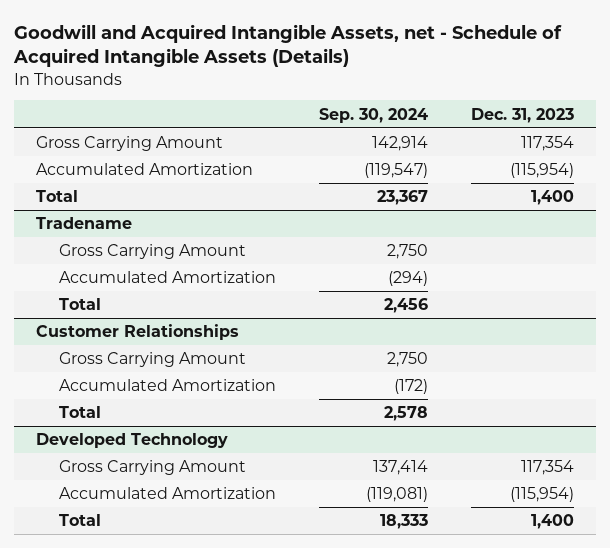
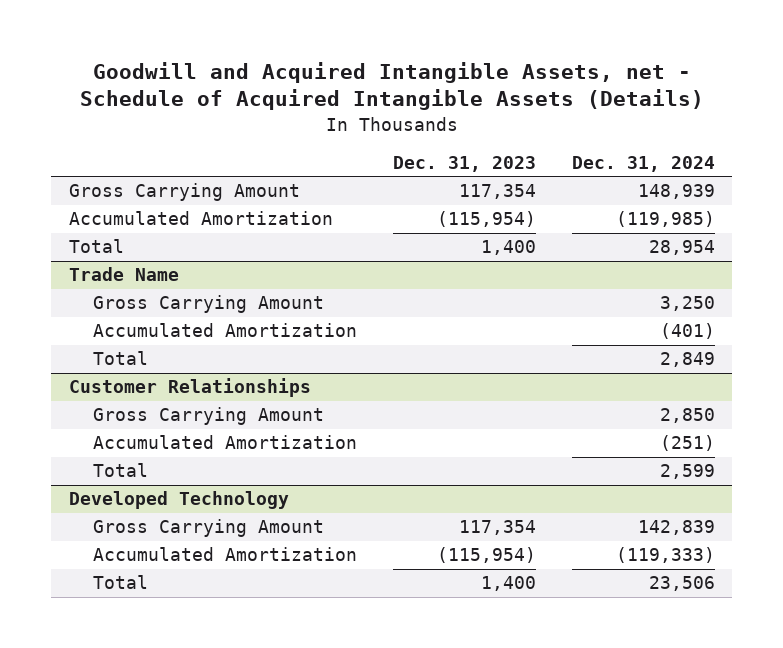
[319,107,429,123] Sep. 30, 2024 -> none
none -> [571,155,715,172] Dec. 31, 2024
[35,217,132,230] Tradename -> [68,267,179,282] Trade Name

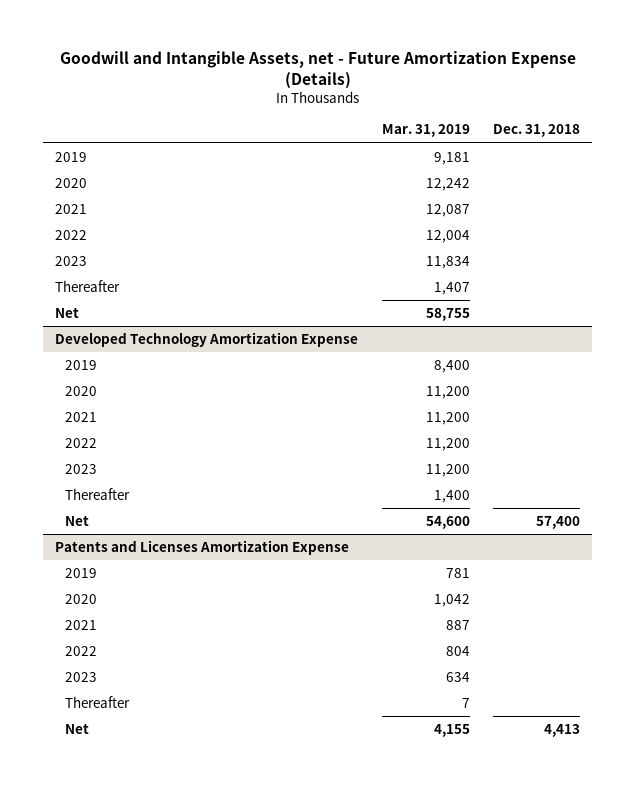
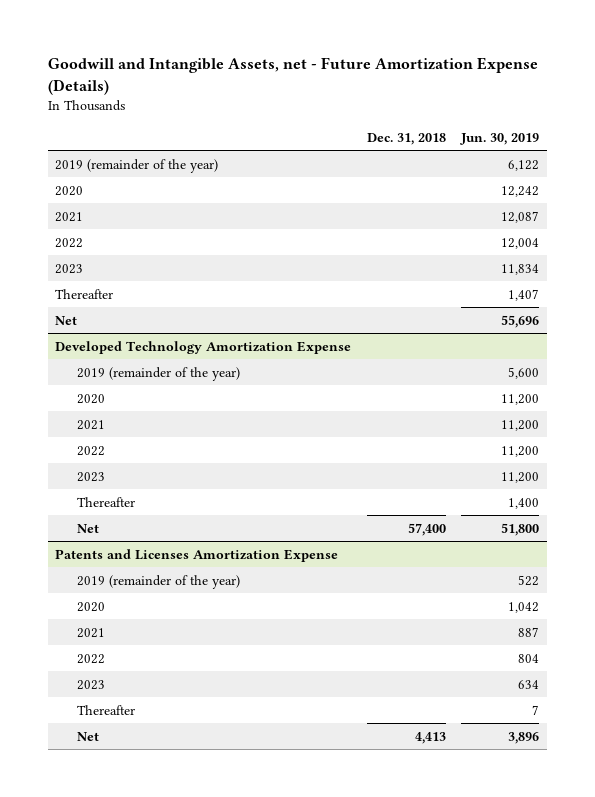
[381,124,470,138] Mar. 31, 2019 -> none
none -> [460,132,540,145] Jun. 30, 2019
[55,151,88,162] 2019 -> [55,158,219,173] 2019 (remainder of the year)
[65,359,98,370] 2019 -> [77,366,241,381] 2019 (remainder of the year)
[65,567,98,578] 2019 -> [77,574,241,589] 2019 (remainder of the year)

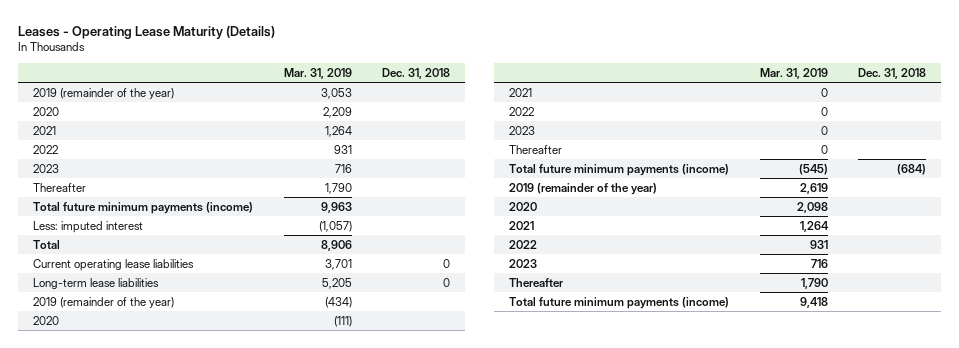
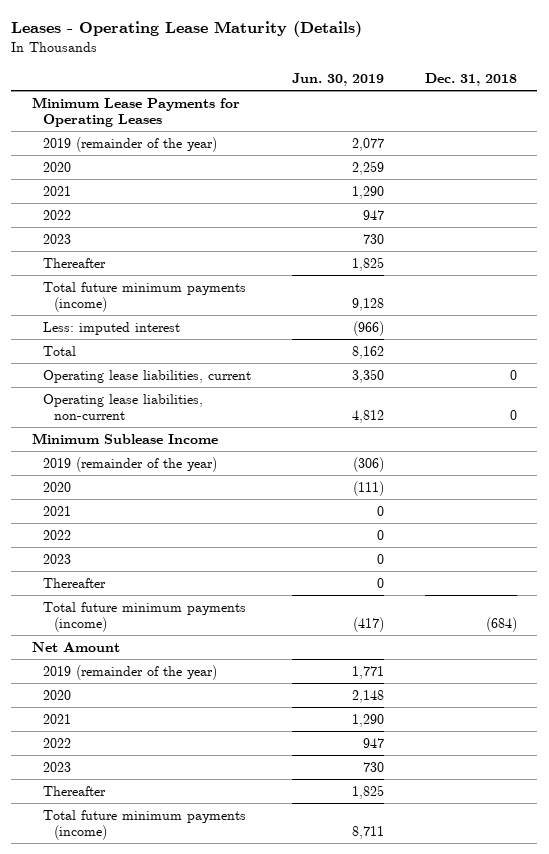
[283,67,352,79] Mar. 31, 2019 -> none
none -> [292,73,385,87] Jun. 30, 2019
none -> [31,96,240,128] Minimum Lease Payments for Operating Leases
[33,258,195,271] Current operating lease liabilities -> [43,369,252,383] Operating lease liabilities, current
[33,277,160,289] Long-term lease liabilities -> [43,393,204,421] Operating lease liabilities, non-current
none -> [31,432,218,444] Minimum Sublease Income
none -> [31,641,120,652] Net Amount

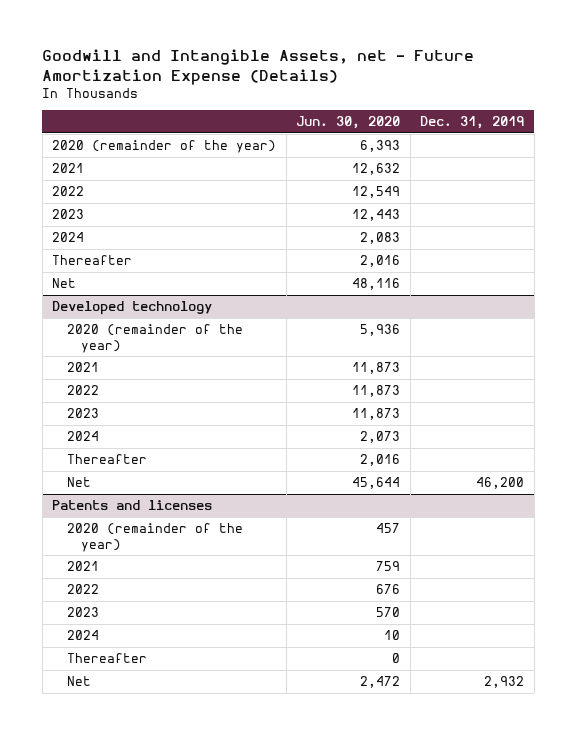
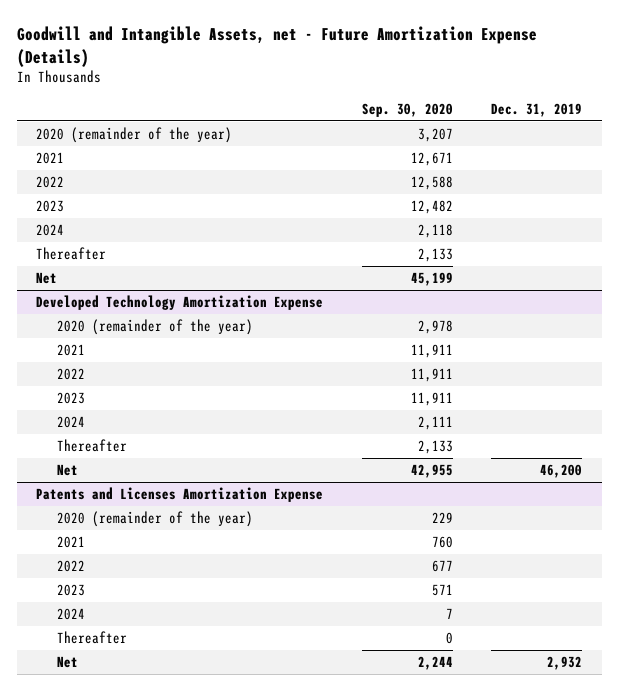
[296,116,401,130] Jun. 30, 2020 -> none
none -> [361,103,453,118] Sep. 30, 2020
[52,300,213,315] Developed technology -> [36,295,324,311] Developed Technology Amortization Expense
[52,499,213,510] Patents and licenses -> [36,487,324,503] Patents and Licenses Amortization Expense

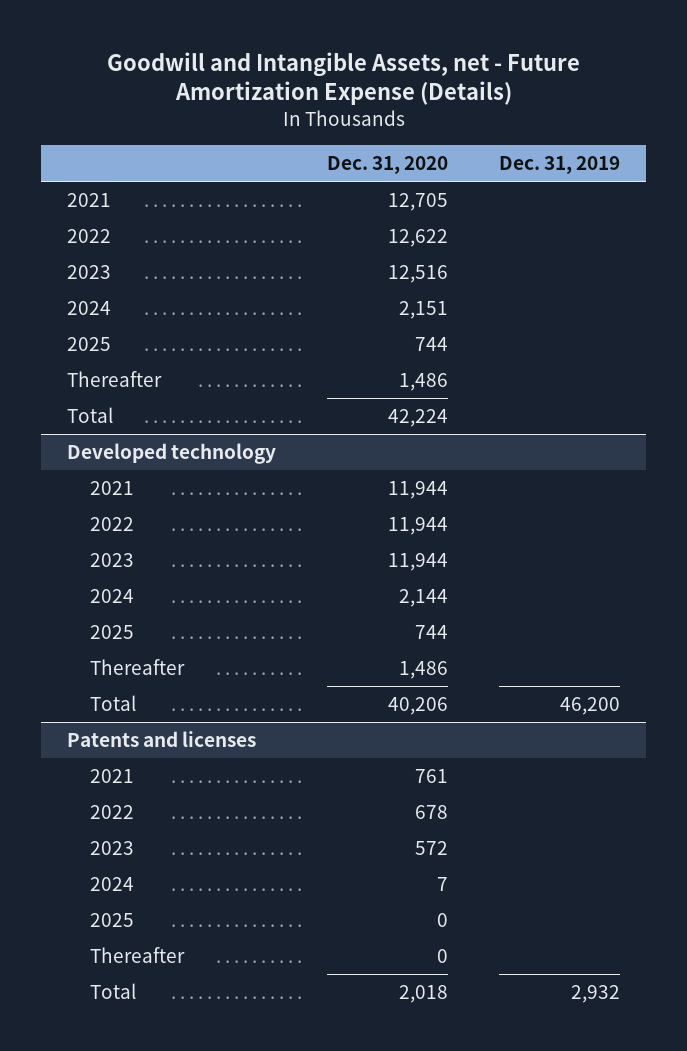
[361,103,453,118] Sep. 30, 2020 -> none
none -> [327,156,449,175] Dec. 31, 2020
[36,127,233,144] 2020 (remainder of the year) -> none
none -> [67,337,112,352] 2025
[57,319,254,336] 2020 (remainder of the year) -> none
[36,272,58,285] Net -> [67,407,114,424] Total
[36,295,324,311] Developed Technology Amortization Expense -> [67,443,277,465] Developed technology
none -> [90,625,135,640] 2025
[57,511,254,528] 2020 (remainder of the year) -> none
[57,464,79,477] Net -> [90,695,137,712] Total
[36,487,324,503] Patents and Licenses Amortization Expense -> [67,731,257,748] Patents and licenses
none -> [90,913,135,928] 2025
[57,656,79,669] Net -> [90,983,137,1000] Total

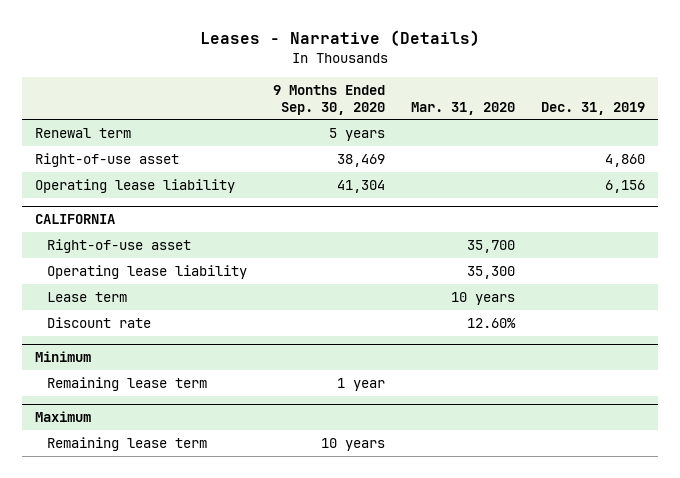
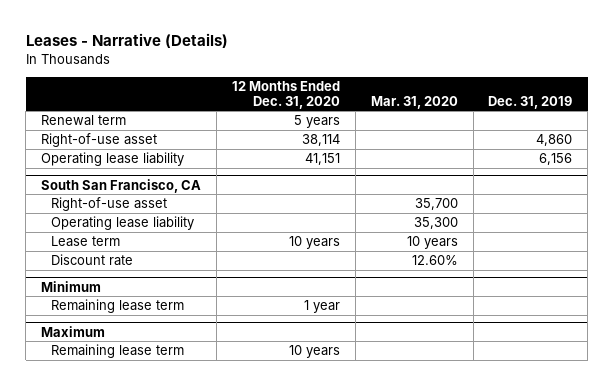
[273,84,386,115] 9 Months Ended Sep. 30, 2020 -> none
none -> [232,80,341,109] 12 Months Ended Dec. 31, 2020
[35,214,116,225] CALIFORNIA -> [41,178,202,193] South San Francisco, CA

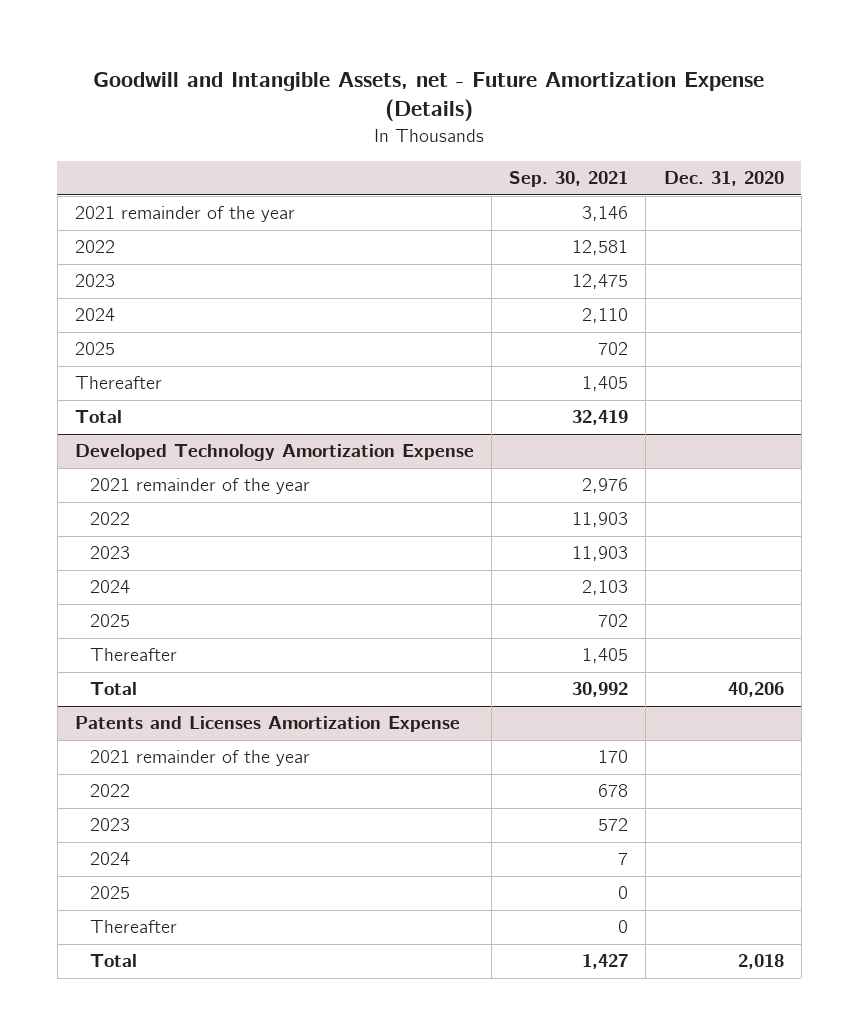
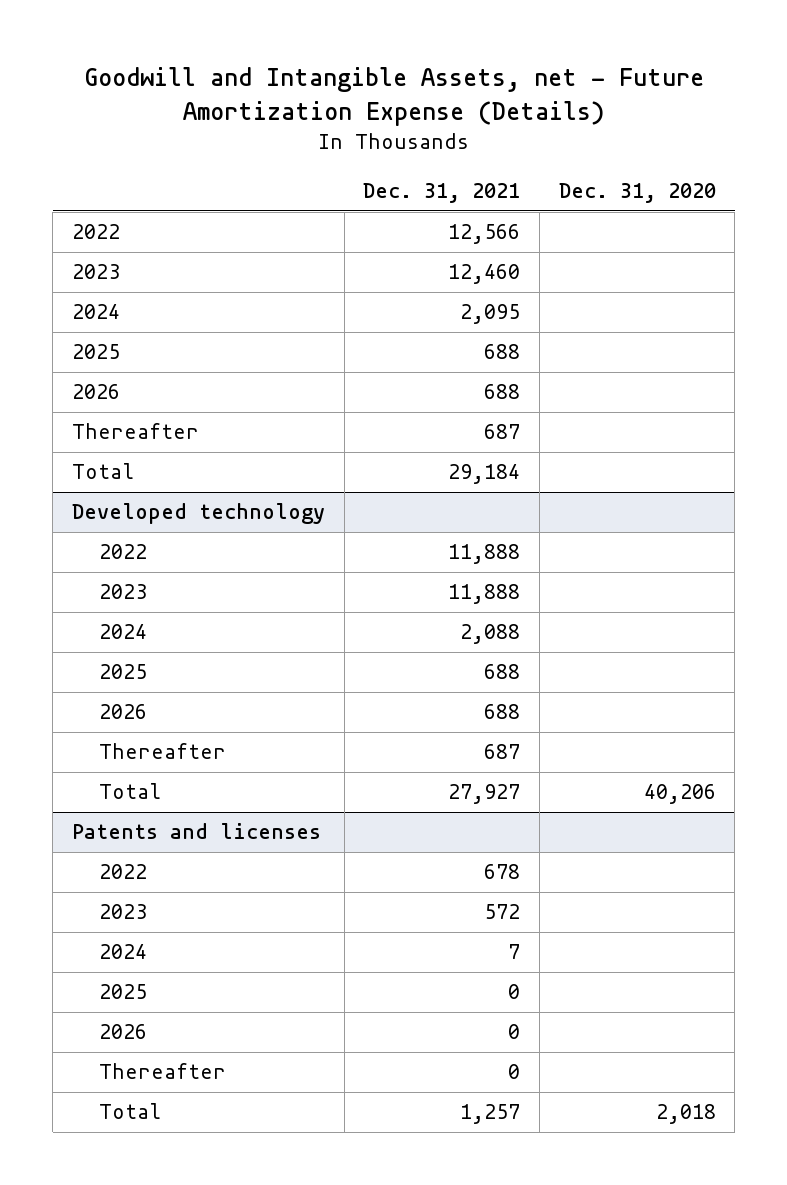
[509,171,629,188] Sep. 30, 2021 -> none
none -> [363,183,521,204] Dec. 31, 2021
[74,206,295,223] 2021 remainder of the year -> none
none -> [71,384,120,400] 2026
[89,478,310,495] 2021 remainder of the year -> none
[74,444,474,462] Developed Technology Amortization Expense -> [71,503,325,525] Developed technology
none -> [99,704,148,720] 2026
[89,750,310,767] 2021 remainder of the year -> none
[74,716,460,733] Patents and Licenses Amortization Expense -> [71,823,321,840] Patents and licenses
none -> [99,1024,148,1040] 2026

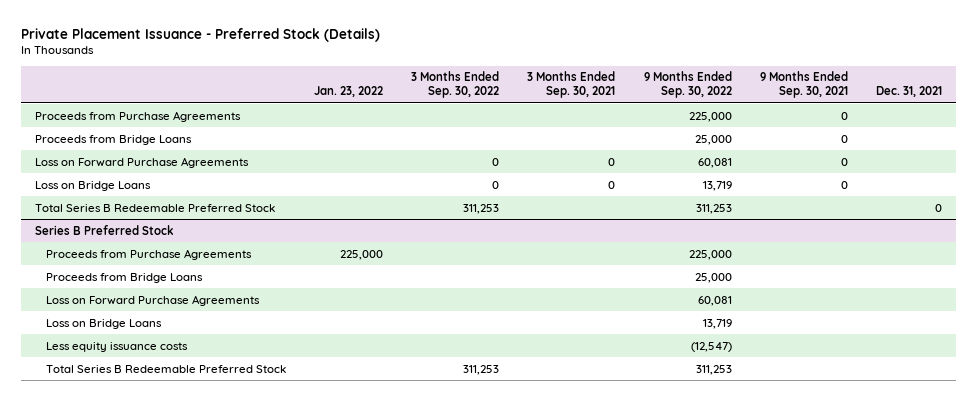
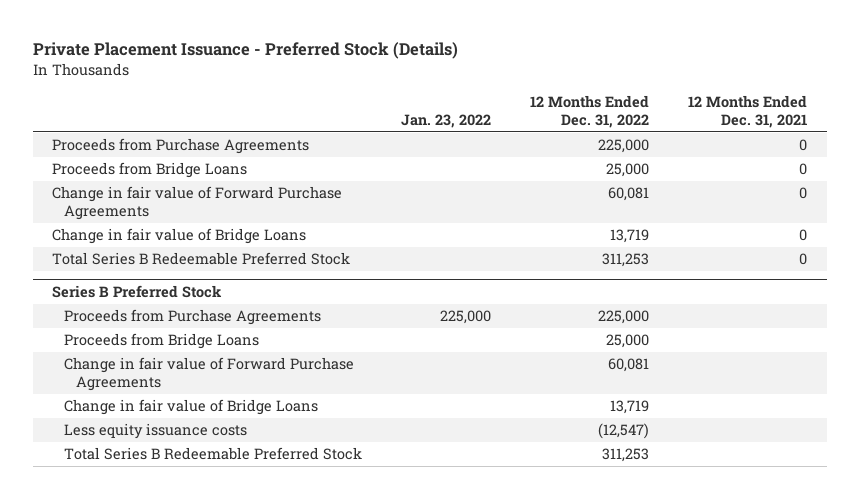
[411,71,500,99] 3 Months Ended Sep. 30, 2022 -> none
[527,71,616,99] 3 Months Ended Sep. 30, 2021 -> none
[643,71,732,99] 9 Months Ended Sep. 30, 2022 -> none
[759,71,848,99] 9 Months Ended Sep. 30, 2021 -> none
[876,86,943,98] Dec. 31, 2021 -> none
none -> [530,94,650,128] 12 Months Ended Dec. 31, 2022
none -> [688,94,808,128] 12 Months Ended Dec. 31, 2021
[34,156,249,168] Loss on Forward Purchase Agreements -> [52,186,343,221] Change in fair value of Forward Purchase Agreements
[34,180,151,191] Loss on Bridge Loans -> [52,228,307,245] Change in fair value of Bridge Loans
[45,294,260,306] Loss on Forward Purchase Agreements -> [64,357,355,392] Change in fair value of Forward Purchase Agreements
[45,318,162,329] Loss on Bridge Loans -> [64,399,319,416] Change in fair value of Bridge Loans

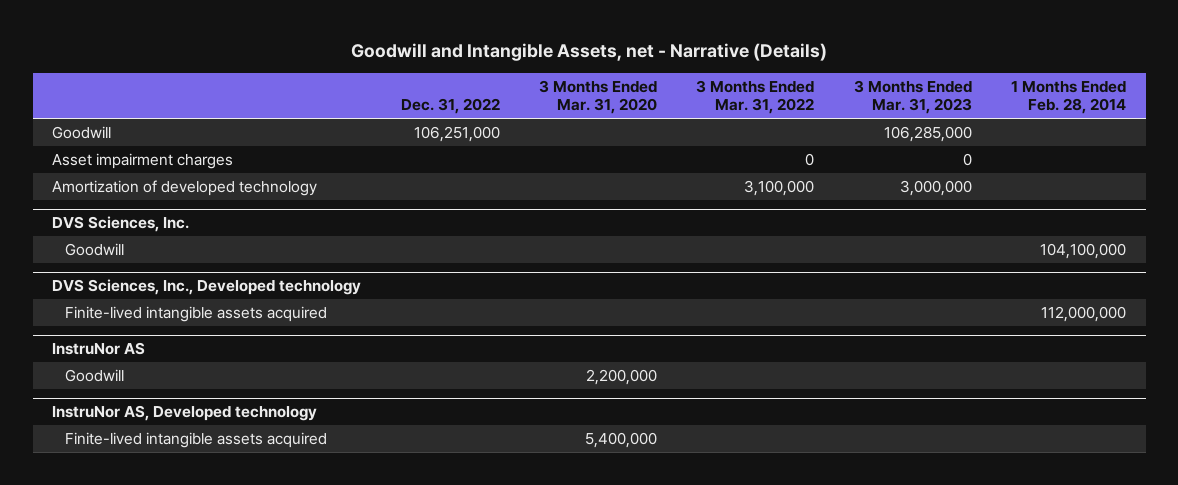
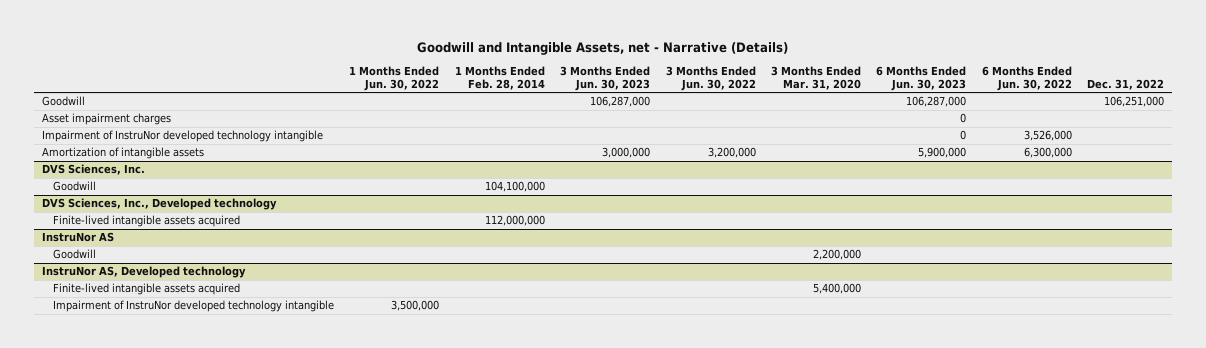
[696,79,815,115] 3 Months Ended Mar. 31, 2022 -> none
[853,79,972,115] 3 Months Ended Mar. 31, 2023 -> none
none -> [349,65,440,91] 1 Months Ended Jun. 30, 2022
none -> [560,65,651,91] 3 Months Ended Jun. 30, 2023
none -> [665,65,756,91] 3 Months Ended Jun. 30, 2022
none -> [876,65,967,91] 6 Months Ended Jun. 30, 2023
none -> [981,65,1072,91] 6 Months Ended Jun. 30, 2022
none -> [42,130,324,143] Impairment of InstruNor developed technology intangible
[52,180,318,197] Amortization of developed technology -> [42,147,205,160] Amortization of intangible assets
none -> [53,300,335,313] Impairment of InstruNor developed technology intangible

